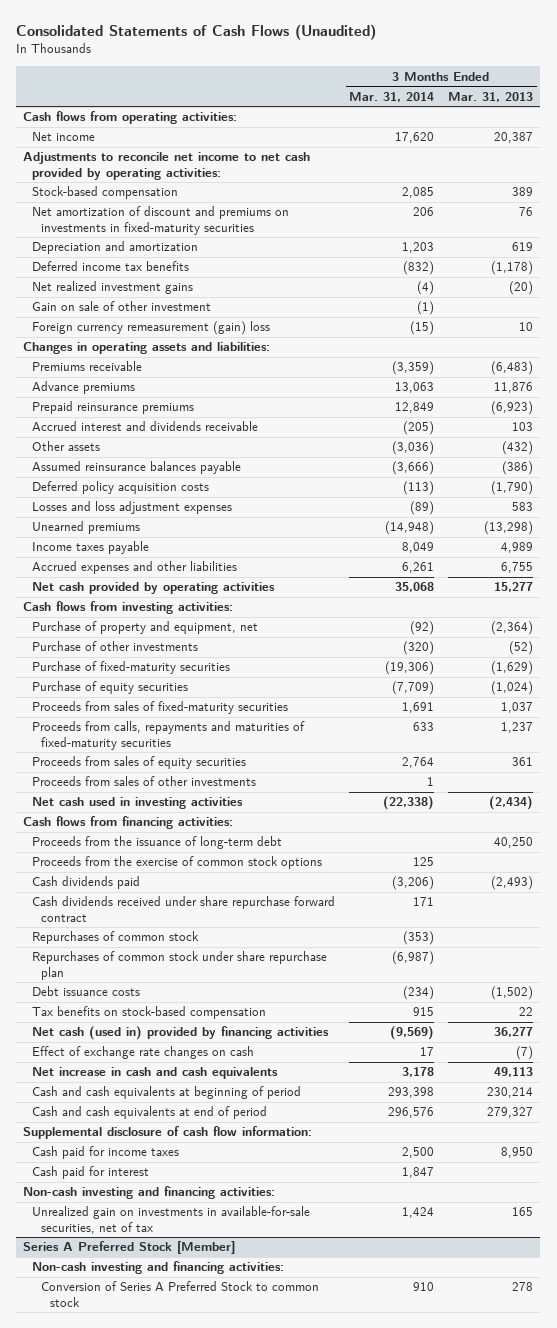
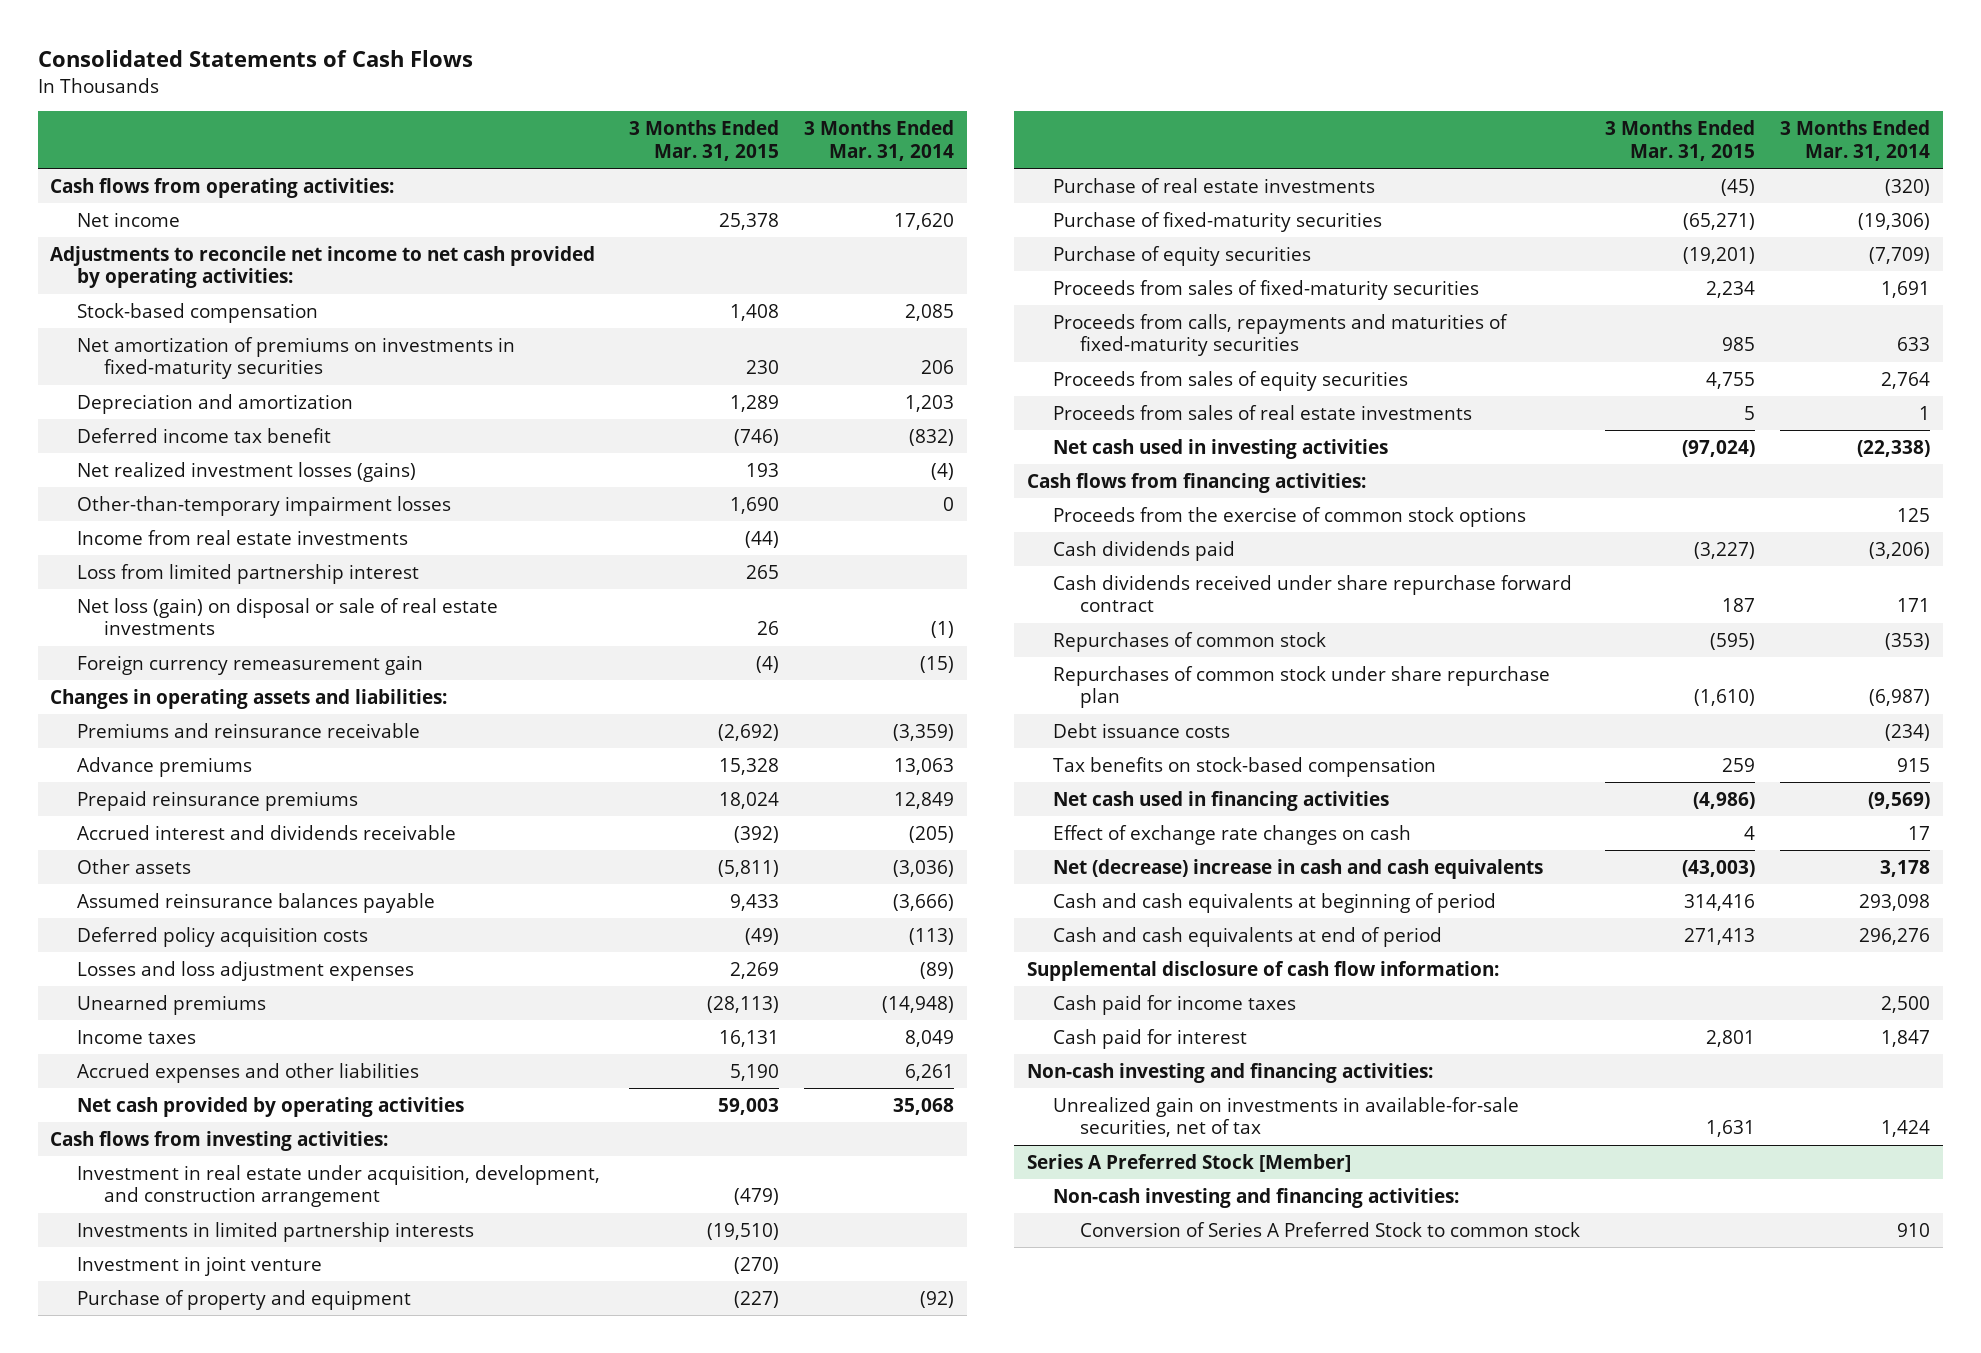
[16,24,377,41] Consolidated Statements of Cash Flows (Unaudited) -> [37,50,473,68] Consolidated Statements of Cash Flows
[448,91,534,102] Mar. 31, 2013 -> none
none -> [629,120,780,161] 3 Months Ended Mar. 31, 2015
[32,206,290,235] Net amortization of discount and premiums on investments in fixed-maturity securities -> [77,336,516,380] Net amortization of premiums on investments in fixed-maturity securities
[32,301,212,312] Gain on sale of other investment -> none
[32,261,190,272] Deferred income tax benefits -> [77,427,332,443] Deferred income tax benefit
[32,281,194,295] Net realized investment gains -> [77,461,417,482] Net realized investment losses (gains)
none -> [77,495,452,516] Other-than-temporary impairment losses
none -> [77,529,409,545] Income from real estate investments
none -> [77,563,420,584] Loss from limited partnership interest
none -> [77,597,499,636] Net loss (gain) on disposal or sale of real estate investments
[32,321,271,336] Foreign currency remeasurement (gain) loss -> [77,654,424,675] Foreign currency remeasurement gain
[32,361,143,372] Premiums receivable -> [77,722,421,738] Premiums and reinsurance receivable
[32,541,150,555] Income taxes payable -> [77,1029,197,1044] Income taxes
none -> [77,1164,601,1208] Investment in real estate under acquisition, development, and construction arrangement
none -> [77,1221,475,1242] Investments in limited partnership interests
none -> [77,1255,323,1276] Investment in joint venture
[32,621,259,635] Purchase of property and equipment, net -> [77,1289,412,1310] Purchase of property and equipment
[32,641,199,652] Purchase of other investments -> [1053,177,1376,193] Purchase of real estate investments
[32,776,257,787] Proceeds from sales of other investments -> [1053,404,1473,420] Proceeds from sales of real estate investments
[32,836,283,850] Proceeds from the issuance of long-term debt -> none
[32,1026,330,1041] Net cash (used in) provided by financing activities -> [1053,790,1390,811] Net cash used in financing activities
[32,1067,279,1080] Net increase in cash and cash equivalents -> [1053,858,1544,879] Net (decrease) increase in cash and cash equivalents
[388,1087,435,1099] 293,398 -> [1859,893,1931,911] 293,098
[388,1107,435,1119] 296,576 -> [1859,927,1931,945] 296,276

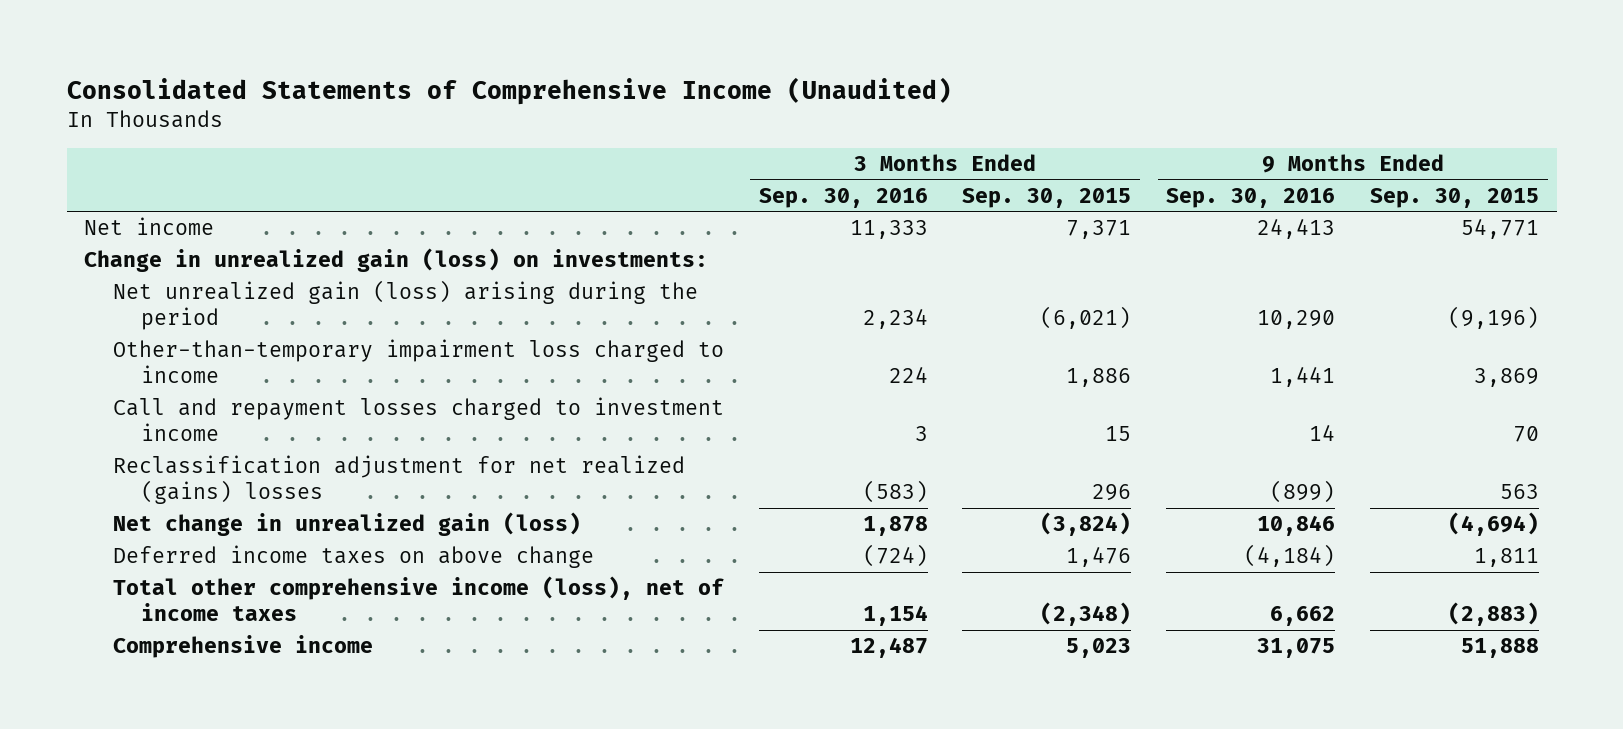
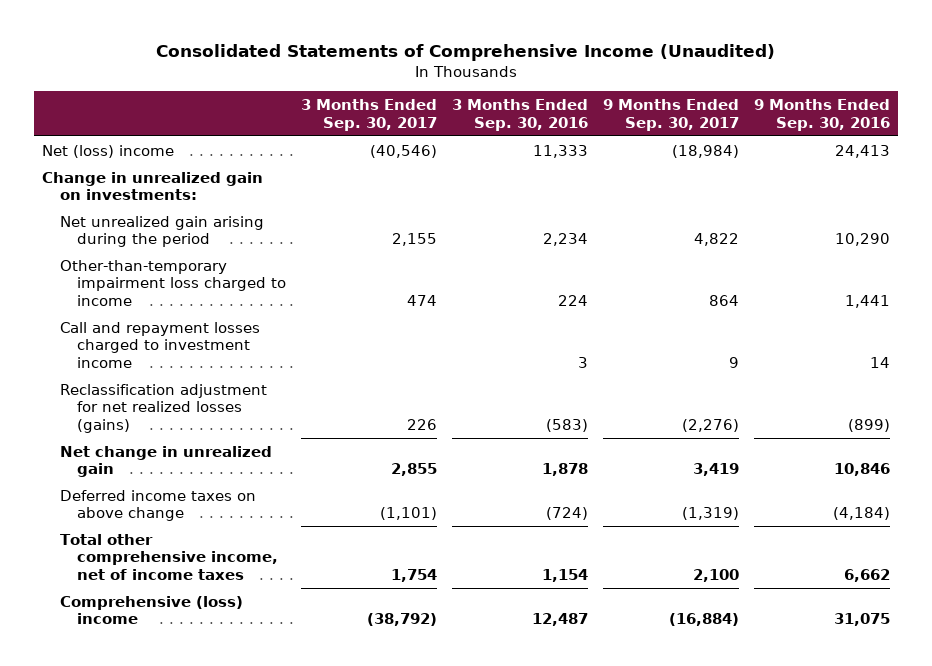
[962,187,1132,208] Sep. 30, 2015 -> none
[1370,187,1540,208] Sep. 30, 2015 -> none
none -> [301,99,438,131] 3 Months Ended Sep. 30, 2017
none -> [603,99,740,131] 9 Months Ended Sep. 30, 2017
[83,217,214,236] Net income -> [41,144,174,158] Net (loss) income
[83,248,708,273] Change in unrealized gain (loss) on investments: -> [41,171,263,201] Change in unrealized gain on investments:
[112,280,698,331] Net unrealized gain (loss) arising during the period -> [59,215,264,248] Net unrealized gain arising during the period
[112,455,685,505] Reclassification adjustment for net realized (gains) losses -> [59,383,267,433] Reclassification adjustment for net realized losses (gains)
[112,512,581,537] Net change in unrealized gain (loss) -> [59,445,272,478] Net change in unrealized gain
[112,576,724,622] Total other comprehensive income (loss), net of income taxes -> [59,533,279,580] Total other comprehensive income, net of income taxes
[112,635,373,659] Comprehensive income -> [59,595,243,625] Comprehensive (loss) income

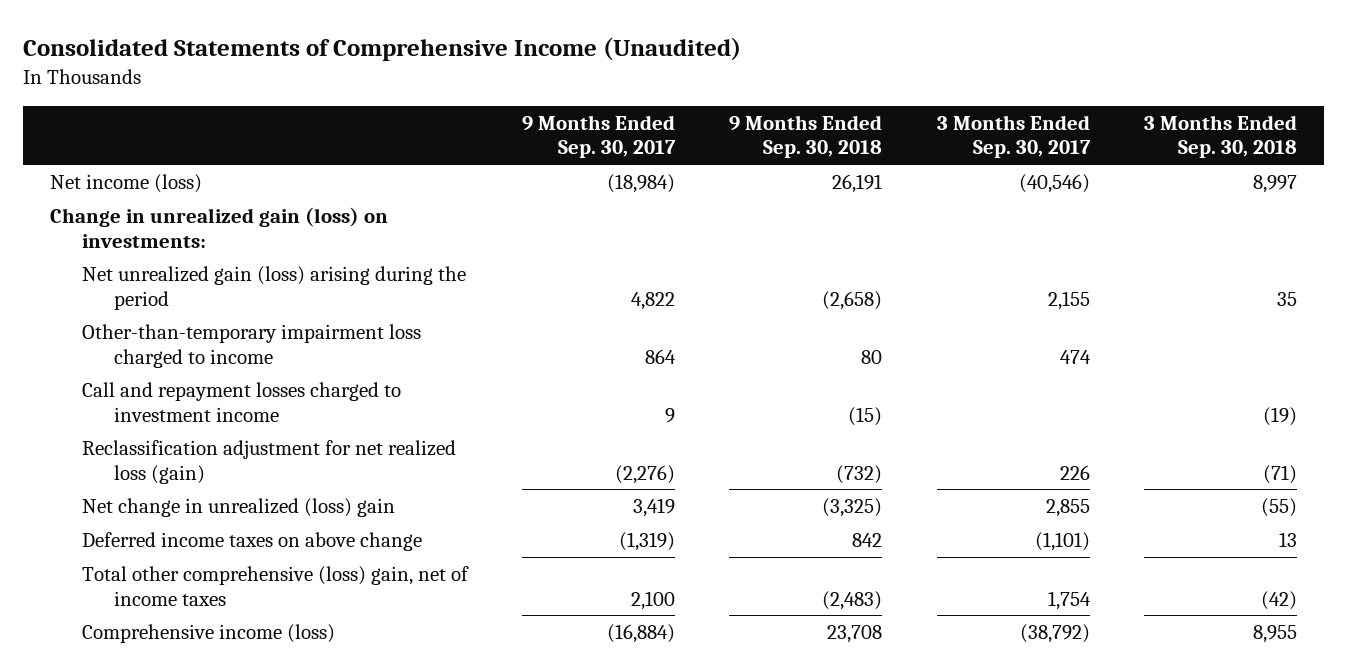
[452,99,589,131] 3 Months Ended Sep. 30, 2016 -> none
[754,99,891,131] 9 Months Ended Sep. 30, 2016 -> none
none -> [729,114,883,159] 9 Months Ended Sep. 30, 2018
none -> [1143,114,1297,159] 3 Months Ended Sep. 30, 2018
[41,144,174,158] Net (loss) income -> [49,174,202,194] Net income (loss)
[41,171,263,201] Change in unrealized gain on investments: -> [49,207,388,248] Change in unrealized gain (loss) on investments:
[59,215,264,248] Net unrealized gain arising during the period -> [81,266,466,310] Net unrealized gain (loss) arising during the period
[59,383,267,433] Reclassification adjustment for net realized losses (gains) -> [81,440,456,484] Reclassification adjustment for net realized loss (gain)
[59,445,272,478] Net change in unrealized gain -> [81,498,395,518] Net change in unrealized (loss) gain
[59,533,279,580] Total other comprehensive income, net of income taxes -> [81,566,469,606] Total other comprehensive (loss) gain, net of income taxes
[59,595,243,625] Comprehensive (loss) income -> [81,624,335,644] Comprehensive income (loss)

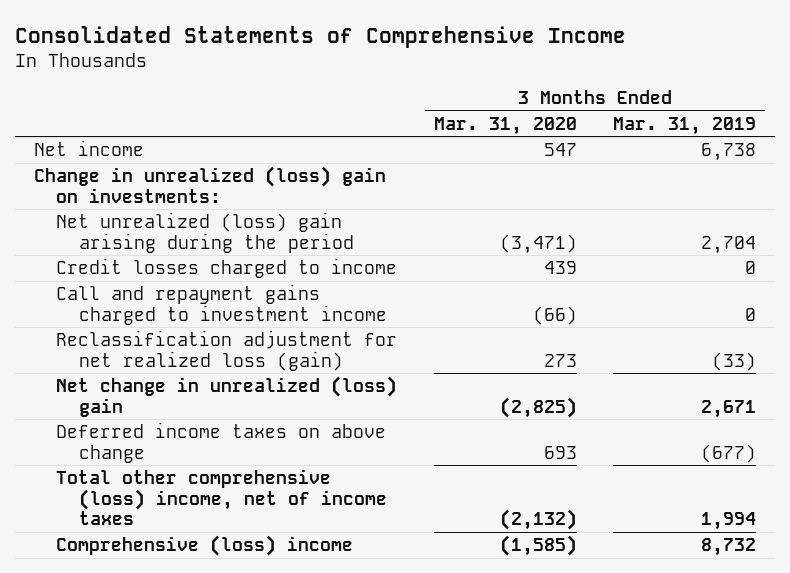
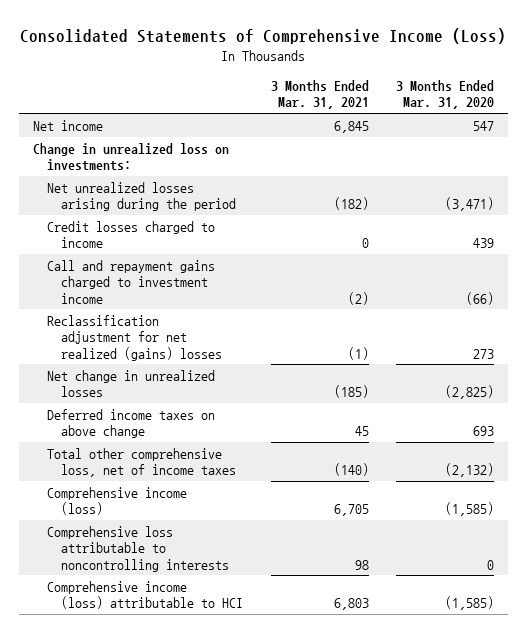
[15,26,627,49] Consolidated Statements of Comprehensive Income -> [20,27,507,44] Consolidated Statements of Comprehensive Income (Loss)
[613,116,757,135] Mar. 31, 2019 -> none
none -> [270,80,369,110] 3 Months Ended Mar. 31, 2021
[33,166,386,203] Change in unrealized (loss) gain on investments: -> [32,142,229,172] Change in unrealized loss on investments:
[56,212,354,253] Net unrealized (loss) gain arising during the period -> [46,181,237,212] Net unrealized losses arising during the period
[56,330,398,371] Reclassification adjustment for net realized loss (gain) -> [46,314,223,361] Reclassification adjustment for net realized (gains) losses
[56,376,398,417] Net change in unrealized (loss) gain -> [46,369,215,398] Net change in unrealized losses
[56,469,387,526] Total other comprehensive (loss) income, net of income taxes -> [46,447,237,478] Total other comprehensive loss, net of income taxes
none -> [46,486,187,516] Comprehensive income (loss)
none -> [46,525,230,572] Comprehensive loss attributable to noncontrolling interests
[56,535,354,557] Comprehensive (loss) income -> [46,580,244,610] Comprehensive income (loss) attributable to HCI

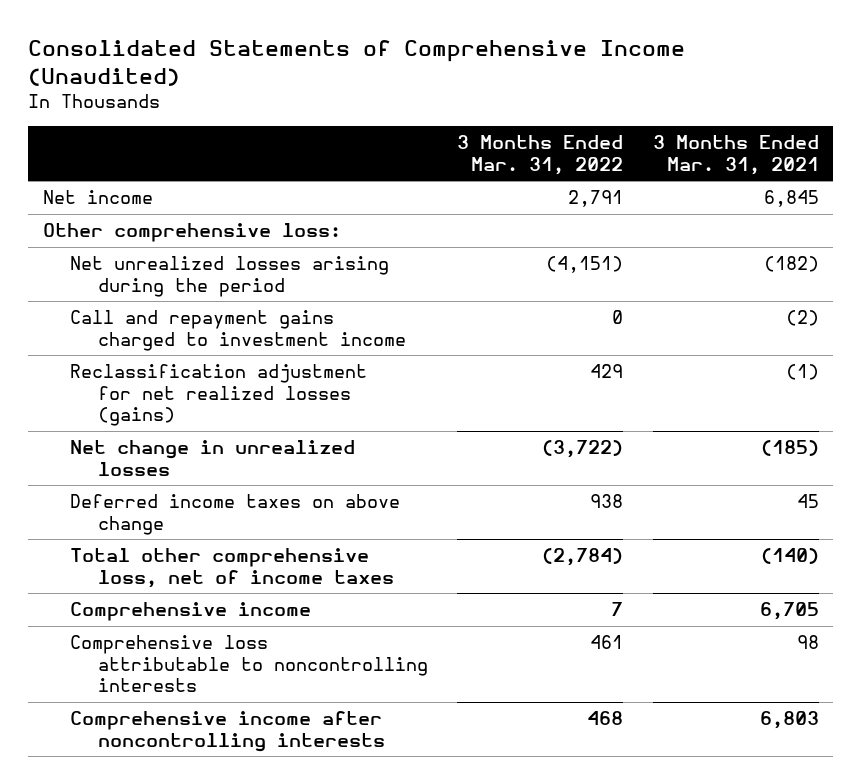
[20,27,507,44] Consolidated Statements of Comprehensive Income (Loss) -> [28,40,686,87] Consolidated Statements of Comprehensive Income (Unaudited)
[396,80,495,110] 3 Months Ended Mar. 31, 2020 -> none
none -> [457,135,624,175] 3 Months Ended Mar. 31, 2022
[32,142,229,172] Change in unrealized loss on investments: -> [42,223,341,243] Other comprehensive loss:
[46,220,215,249] Credit losses charged to income -> none
[46,314,223,361] Reclassification adjustment for net realized (gains) losses -> [70,364,368,426] Reclassification adjustment for net realized losses (gains)
[46,486,187,516] Comprehensive income (loss) -> [70,602,312,622] Comprehensive income
[46,580,244,610] Comprehensive income (loss) attributable to HCI -> [70,711,385,752] Comprehensive income after noncontrolling interests

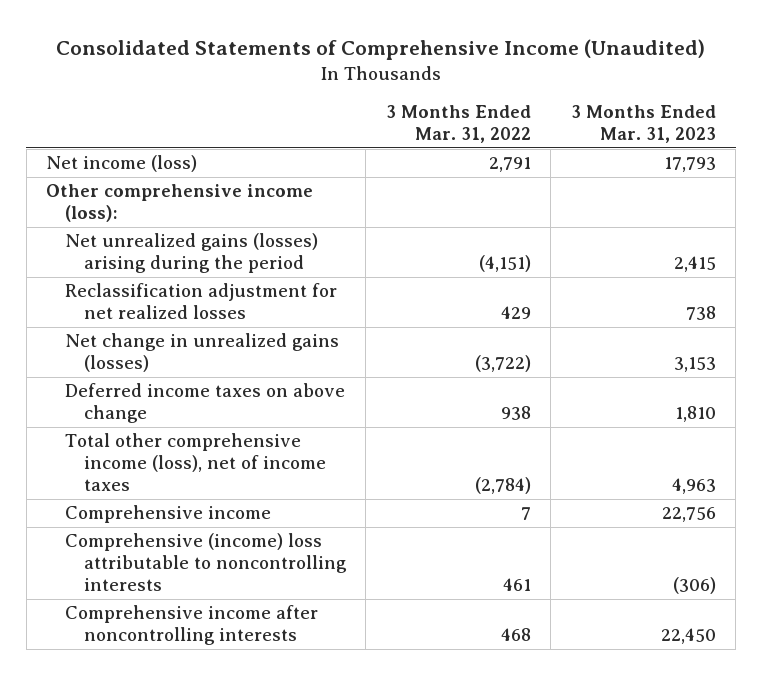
[652,135,819,175] 3 Months Ended Mar. 31, 2021 -> none
none -> [570,105,716,144] 3 Months Ended Mar. 31, 2023
[70,310,406,351] Call and repayment gains charged to investment income -> none
[42,190,153,205] Net income -> [46,155,198,173] Net income (loss)
[42,223,341,243] Other comprehensive loss: -> [46,184,314,223] Other comprehensive income (loss):
[70,256,390,297] Net unrealized losses arising during the period -> [65,233,319,274] Net unrealized gains (losses) arising during the period
[70,364,368,426] Reclassification adjustment for net realized losses (gains) -> [65,283,338,320] Reclassification adjustment for net realized losses
[70,440,356,476] Net change in unrealized losses -> [65,333,340,373] Net change in unrealized gains (losses)
[70,548,394,588] Total other comprehensive loss, net of income taxes -> [65,433,326,492] Total other comprehensive income (loss), net of income taxes
[70,635,428,692] Comprehensive loss attributable to noncontrolling interests -> [65,533,347,592] Comprehensive (income) loss attributable to noncontrolling interests

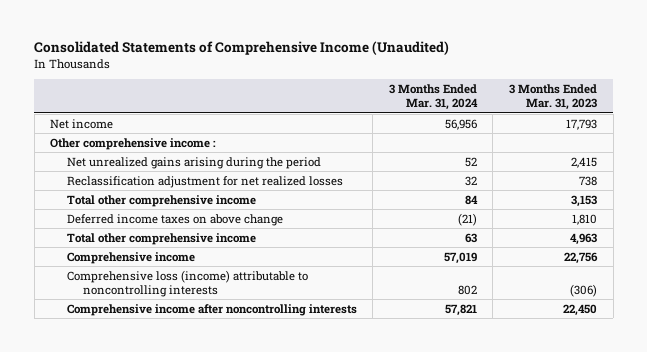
[385,105,531,144] 3 Months Ended Mar. 31, 2022 -> none
none -> [388,84,478,111] 3 Months Ended Mar. 31, 2024
[46,155,198,173] Net income (loss) -> [50,118,114,129] Net income
[46,184,314,223] Other comprehensive income (loss): -> [50,137,217,150] Other comprehensive income :
[65,233,319,274] Net unrealized gains (losses) arising during the period -> [66,156,321,169] Net unrealized gains arising during the period
[65,333,340,373] Net change in unrealized gains (losses) -> [66,194,256,207] Total other comprehensive income
[65,433,326,492] Total other comprehensive income (loss), net of income taxes -> [66,232,256,245] Total other comprehensive income
[65,533,347,592] Comprehensive (income) loss attributable to noncontrolling interests -> [66,269,308,297] Comprehensive loss (income) attributable to noncontrolling interests

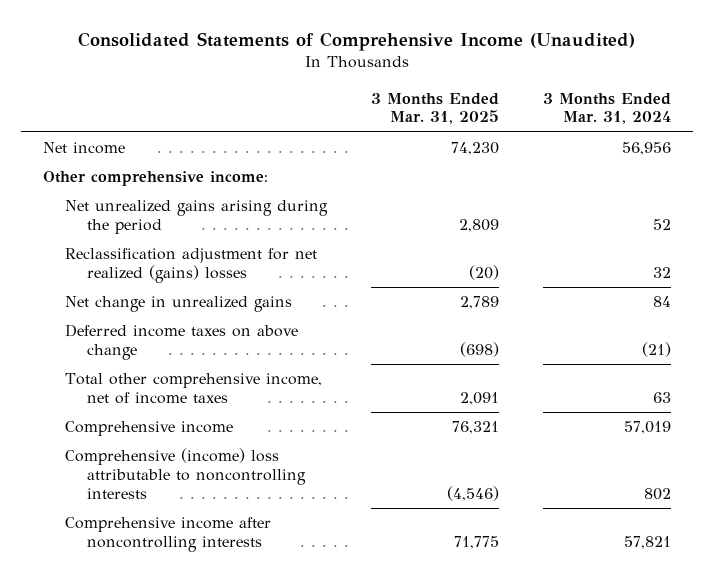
[509,84,598,111] 3 Months Ended Mar. 31, 2023 -> none
none -> [370,92,499,125] 3 Months Ended Mar. 31, 2025
[50,137,217,150] Other comprehensive income : -> [42,171,268,187] Other comprehensive income:
[66,175,343,188] Reclassification adjustment for net realized losses -> [64,248,317,284] Reclassification adjustment for net realized (gains) losses
[66,194,256,207] Total other comprehensive income -> [64,296,292,313] Net change in unrealized gains
[66,232,256,245] Total other comprehensive income -> [64,373,322,405] Total other comprehensive income, net of income taxes
[66,269,308,297] Comprehensive loss (income) attributable to noncontrolling interests -> [64,448,306,499] Comprehensive (income) loss attributable to noncontrolling interests

